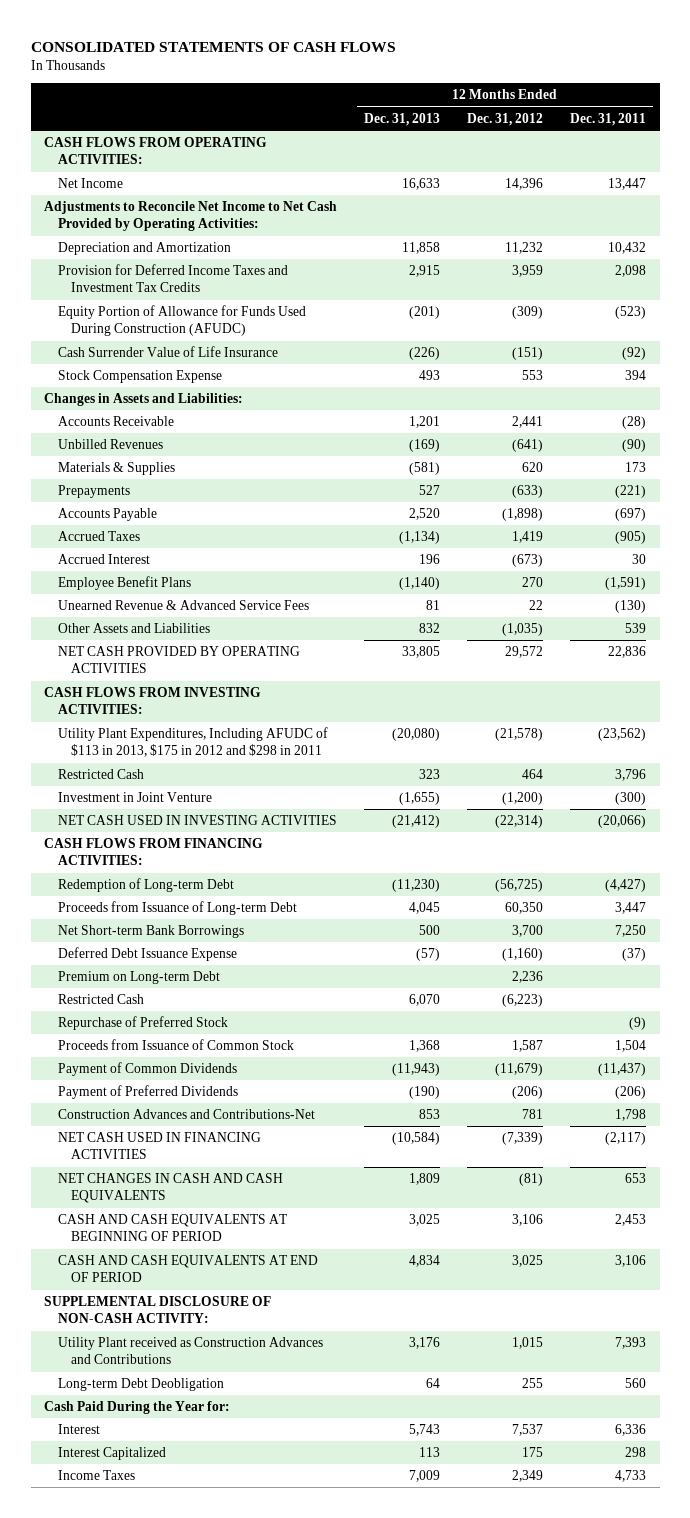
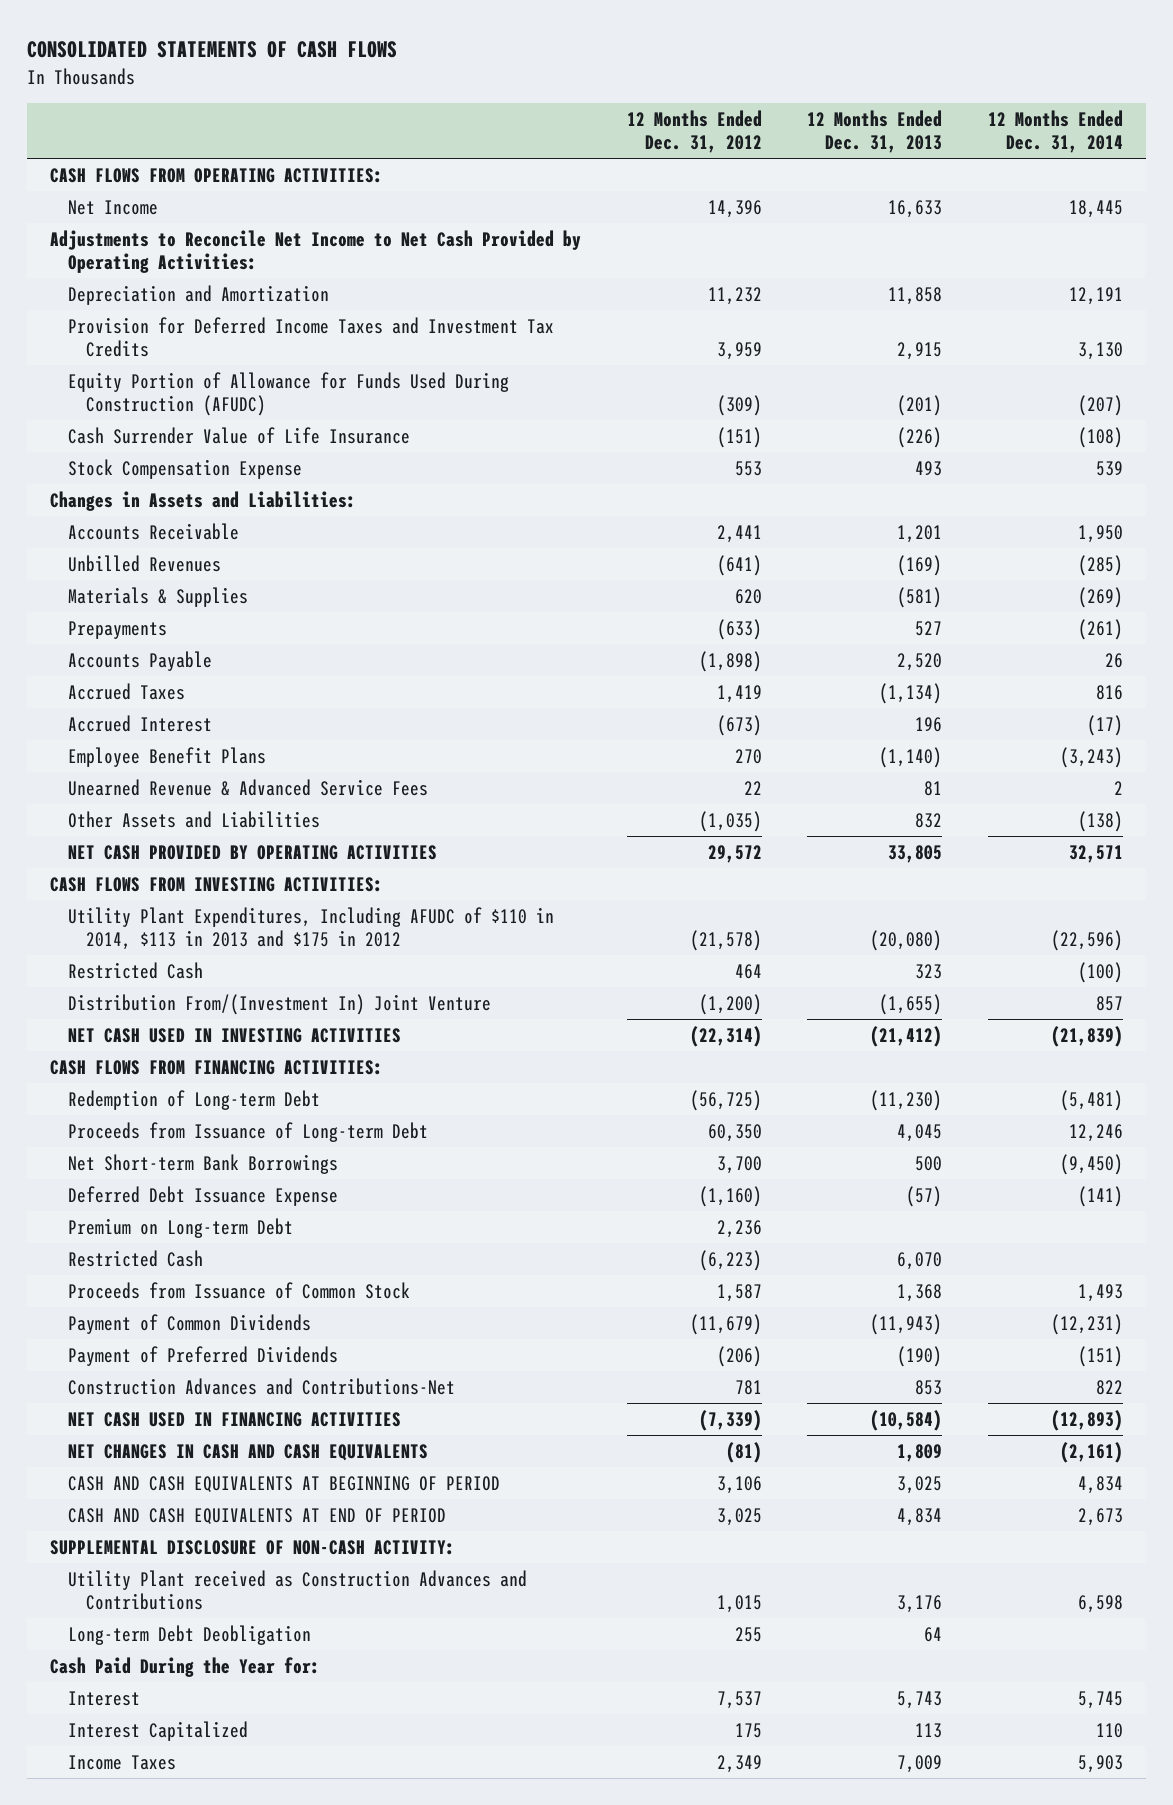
[570,112,647,126] Dec. 31, 2011 -> none
none -> [988,109,1124,154] 12 Months Ended Dec. 31, 2014
[57,727,328,758] Utility Plant Expenditures, Including AFUDC of $113 in 2013, $175 in 2012 and $298 in 2011 -> [68,906,555,951] Utility Plant Expenditures, Including AFUDC of $110 in 2014, $113 in 2013 and $175 in 2012
[57,792,212,803] Investment in Joint Venture -> [68,993,492,1015] Distribution From/(Investment In) Joint Venture
[57,1016,228,1031] Repurchase of Preferred Stock -> none

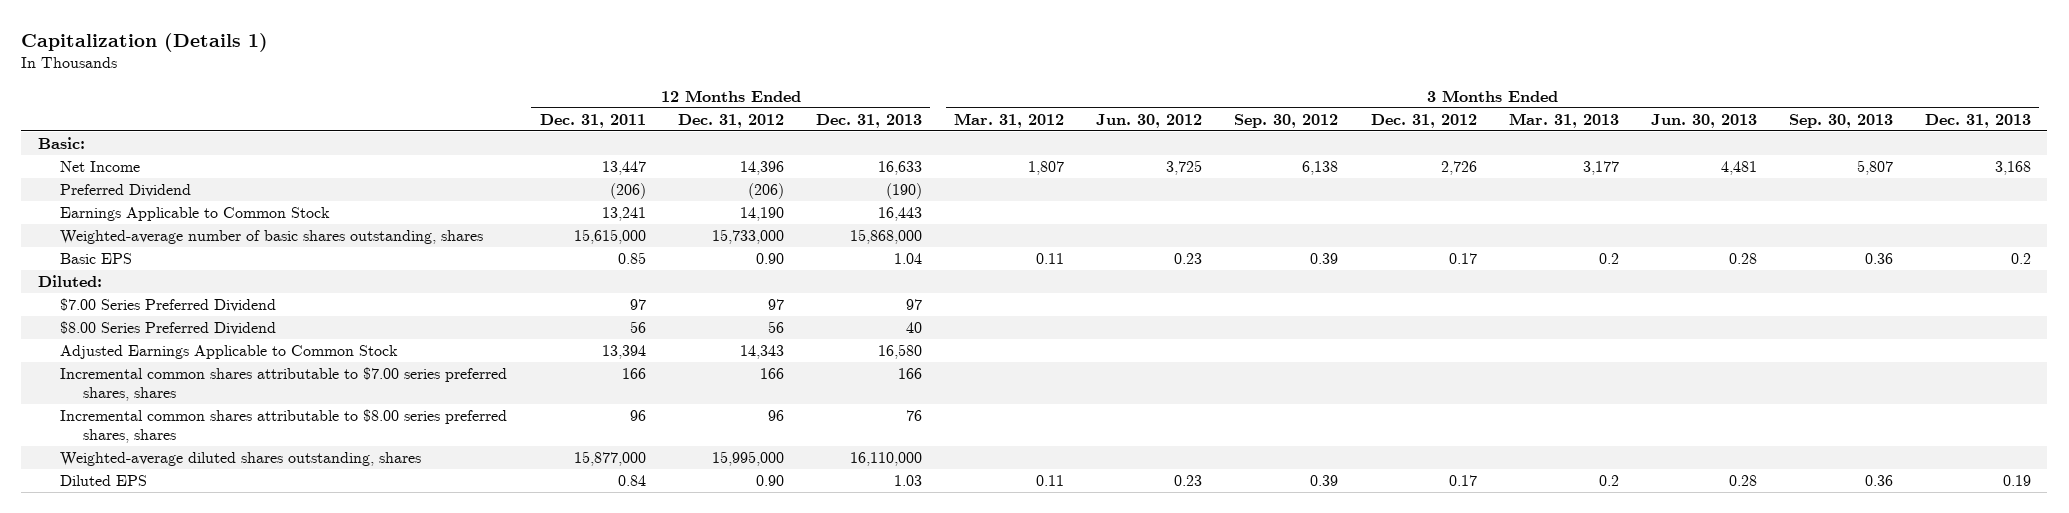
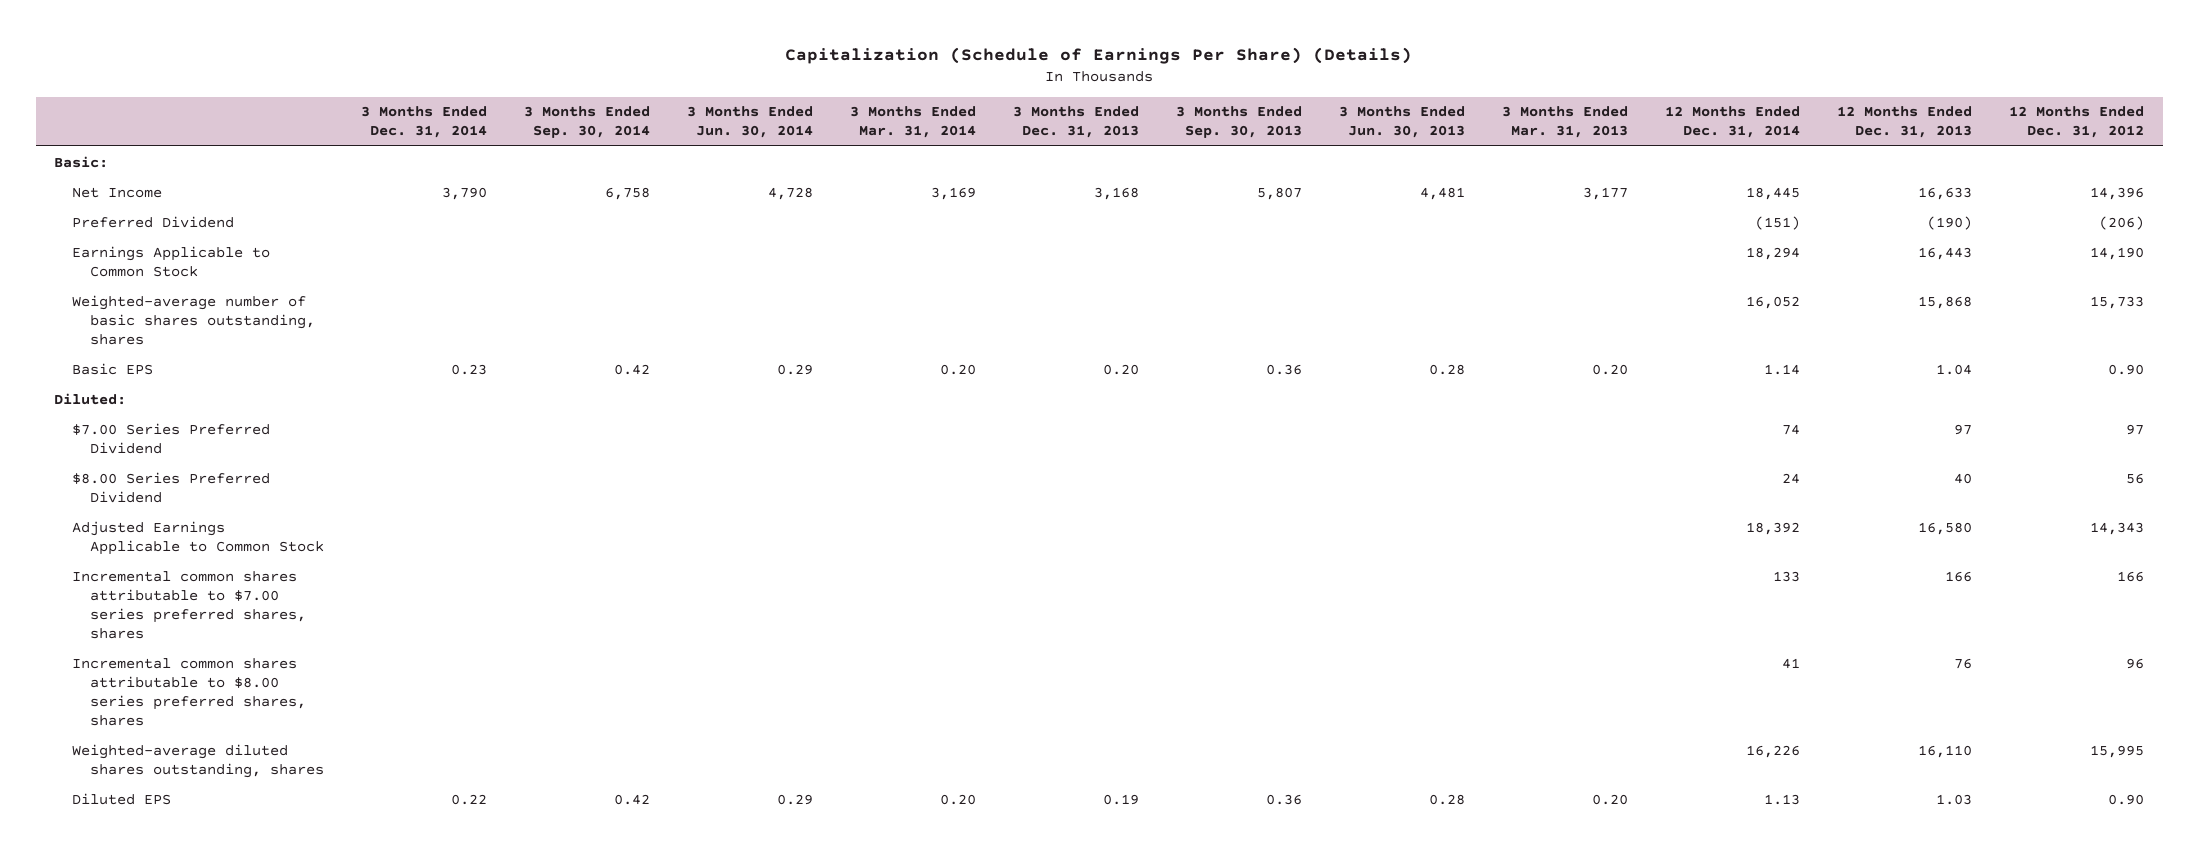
[21,32,269,52] Capitalization (Details 1) -> [785,47,1413,65] Capitalization (Schedule of Earnings Per Share) (Details)
[539,113,646,128] Dec. 31, 2011 -> none
[954,112,1065,128] Mar. 31, 2012 -> none
[1096,113,1203,128] Jun. 30, 2012 -> none
[1234,113,1339,128] Sep. 30, 2012 -> none
[1370,113,1477,128] Dec. 31, 2012 -> none
none -> [361,106,488,139] 3 Months Ended Dec. 31, 2014
none -> [524,106,651,139] 3 Months Ended Sep. 30, 2014
none -> [687,106,814,139] 3 Months Ended Jun. 30, 2014
none -> [850,106,977,139] 3 Months Ended Mar. 31, 2014
none -> [1665,106,1801,139] 12 Months Ended Dec. 31, 2014
[711,229,784,245] 15,733,000 -> [2090,295,2145,309] 15,733
[849,229,922,245] 15,868,000 -> [1918,295,1973,309] 15,868
[1598,253,1619,265] 0.2 -> [1592,363,1629,375] 0.20
[2011,253,2032,265] 0.2 -> [1103,363,1140,375] 0.20
[711,451,784,467] 15,995,000 -> [2090,744,2145,758] 15,995
[849,452,922,467] 16,110,000 -> [1918,744,1973,758] 16,110
[1598,475,1619,487] 0.2 -> [1592,793,1629,805] 0.20

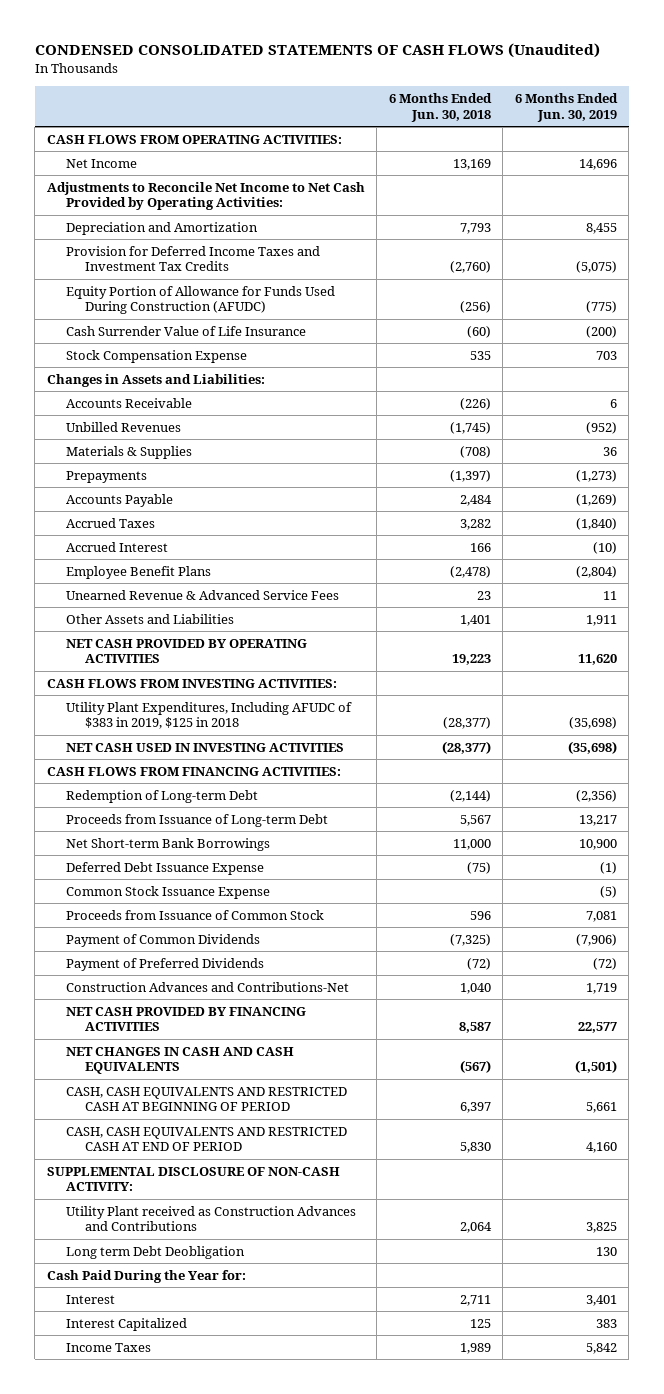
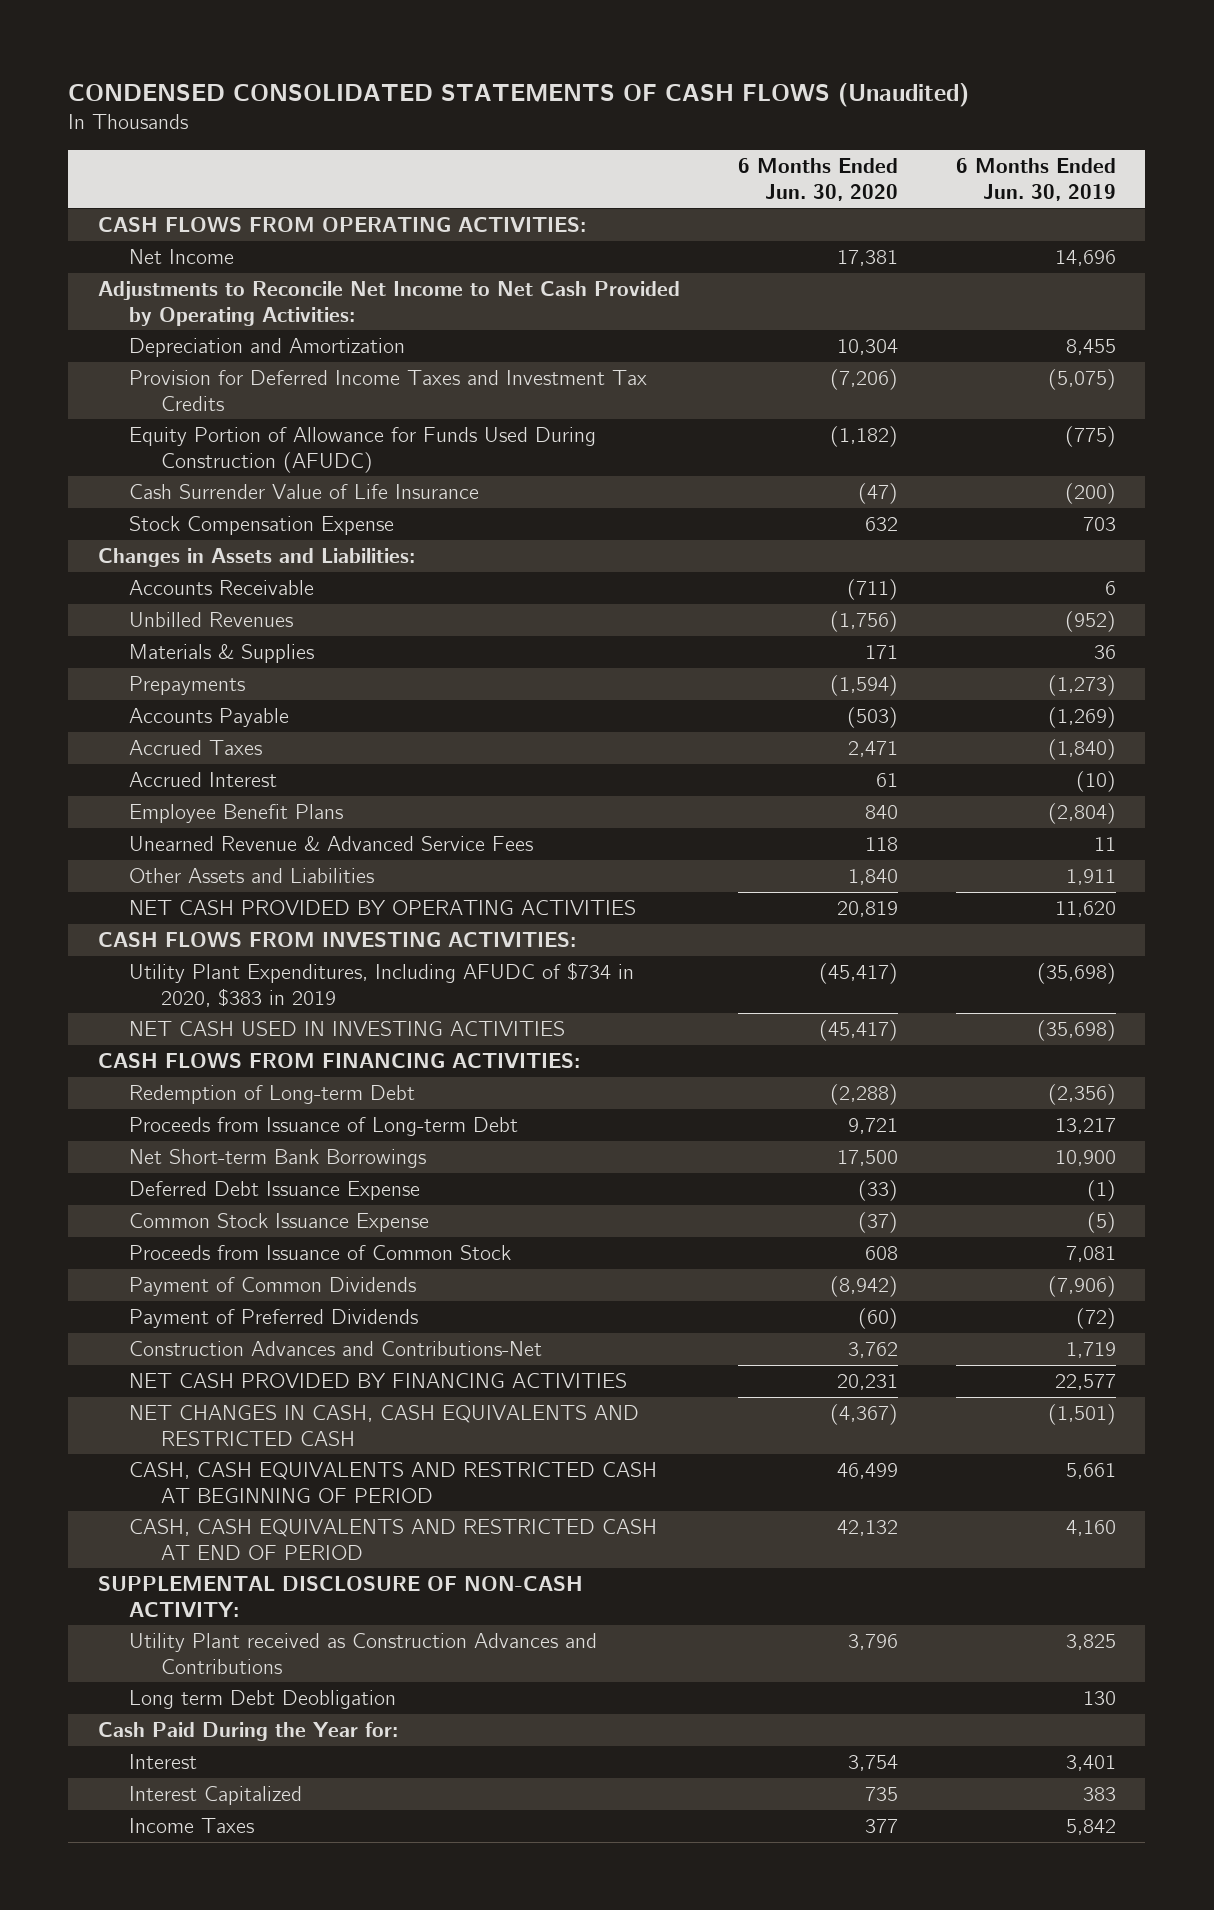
[388,93,492,122] 6 Months Ended Jun. 30, 2018 -> none
none -> [737,158,898,201] 6 Months Ended Jun. 30, 2020
[65,701,352,730] Utility Plant Expenditures, Including AFUDC of $383 in 2019, $125 in 2018 -> [129,962,635,1007] Utility Plant Expenditures, Including AFUDC of $734 in 2020, $383 in 2019
[65,1046,294,1075] NET CHANGES IN CASH AND CASH EQUIVALENTS -> [129,1405,640,1446] NET CHANGES IN CASH, CASH EQUIVALENTS AND RESTRICTED CASH

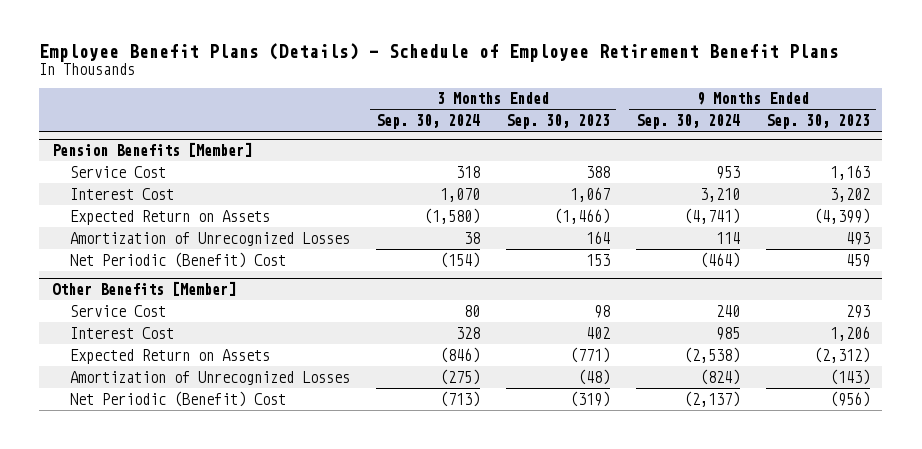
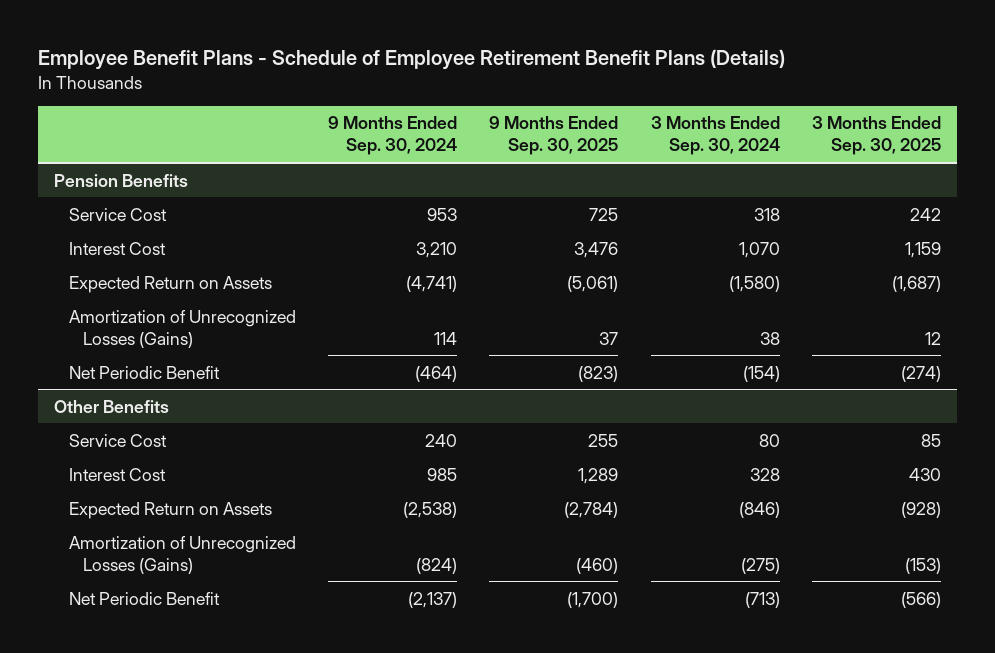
[39,43,840,63] Employee Benefit Plans (Details) - Schedule of Employee Retirement Benefit Plans -> [38,49,786,71] Employee Benefit Plans - Schedule of Employee Retirement Benefit Plans (Details)
[505,114,610,130] Sep. 30, 2023 -> none
[765,114,870,130] Sep. 30, 2023 -> none
none -> [489,116,619,156] 9 Months Ended Sep. 30, 2025
none -> [812,116,942,156] 3 Months Ended Sep. 30, 2025
[52,142,253,158] Pension Benefits [Member] -> [54,173,189,187] Pension Benefits
[70,231,351,246] Amortization of Unrecognized Losses -> [68,309,296,348] Amortization of Unrecognized Losses (Gains)
[70,251,287,268] Net Periodic (Benefit) Cost -> [68,365,220,379] Net Periodic Benefit
[52,281,237,297] Other Benefits [Member] -> [54,399,170,413] Other Benefits
[70,370,351,385] Amortization of Unrecognized Losses -> [68,535,296,574] Amortization of Unrecognized Losses (Gains)
[70,390,287,407] Net Periodic (Benefit) Cost -> [68,591,220,605] Net Periodic Benefit

